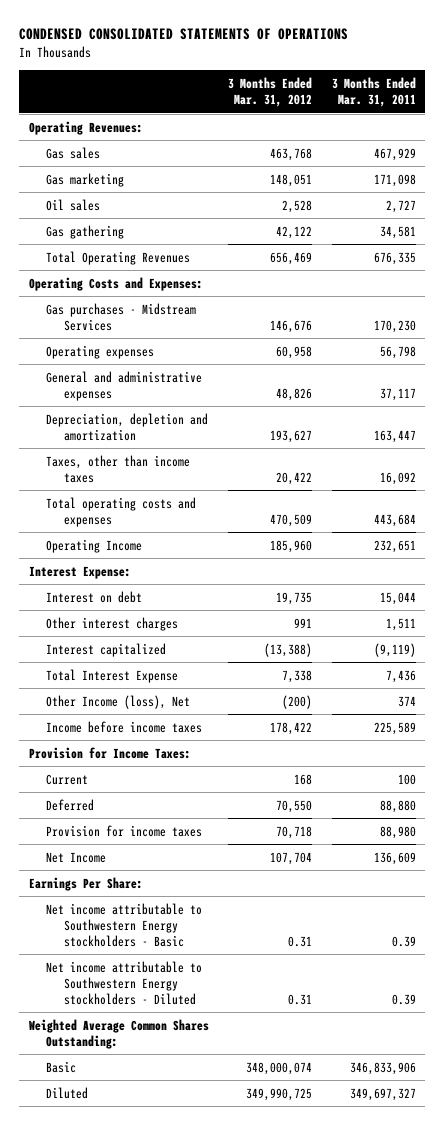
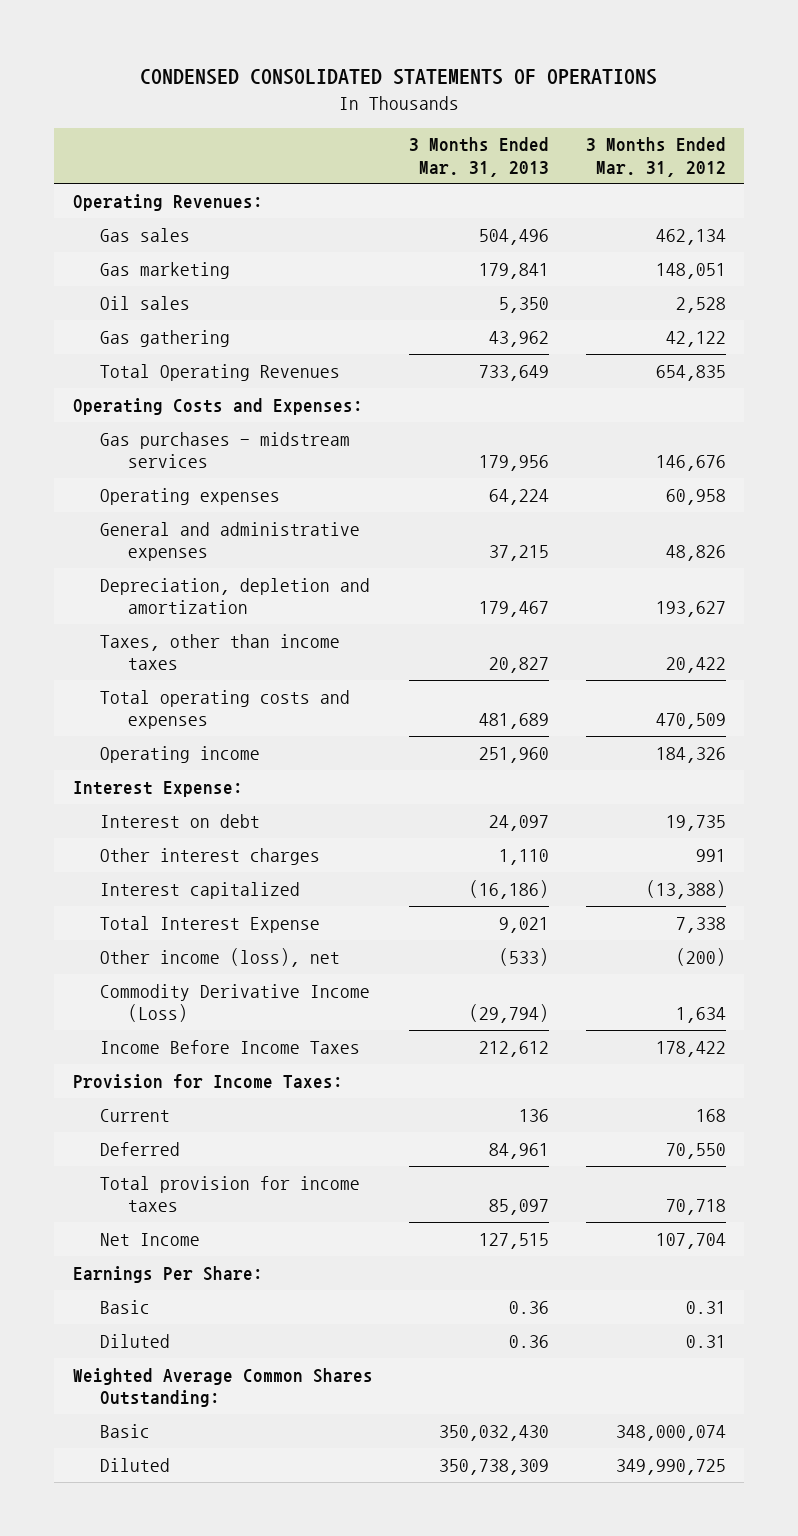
[331,77,416,108] 3 Months Ended Mar. 31, 2011 -> none
none -> [409,137,550,177] 3 Months Ended Mar. 31, 2013
[270,147,313,161] 463,768 -> [655,228,726,245] 462,134
[270,251,313,265] 656,469 -> [655,364,726,381] 654,835
[46,302,197,331] Gas purchases - Midstream Services -> [100,431,351,468] Gas purchases - midstream services
[46,538,143,553] Operating Income -> [100,745,261,763] Operating income
[270,539,313,553] 185,960 -> [655,746,726,763] 184,326
[46,694,191,709] Other Income (loss), Net -> [100,947,341,967] Other income (loss), net
none -> [100,983,371,1022] Commodity Derivative Income (Loss)
[46,720,203,733] Income before income taxes -> [100,1039,361,1054] Income Before Income Taxes
[46,824,203,837] Provision for income taxes -> [100,1175,361,1212] Total provision for income taxes
[46,902,203,947] Net income attributable to Southwestern Energy stockholders - Basic -> [100,1299,151,1314] Basic
[46,960,203,1005] Net income attributable to Southwestern Energy stockholders - Diluted -> [100,1333,171,1348] Diluted

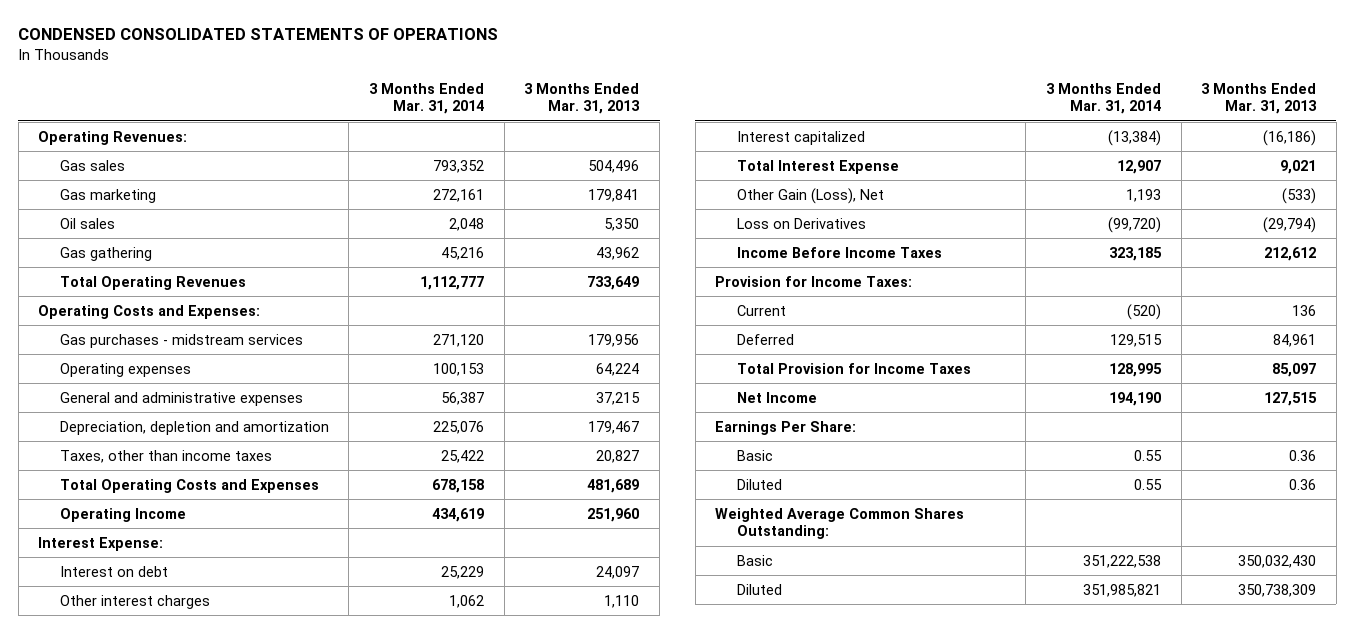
[585,137,726,177] 3 Months Ended Mar. 31, 2012 -> none
none -> [369,82,485,115] 3 Months Ended Mar. 31, 2014
[100,689,351,729] Total operating costs and expenses -> [59,478,319,493] Total Operating Costs and Expenses
[100,745,261,763] Operating income -> [59,507,186,522] Operating Income
[100,947,341,967] Other income (loss), net -> [736,187,884,204] Other Gain (Loss), Net
[100,983,371,1022] Commodity Derivative Income (Loss) -> [736,217,866,229] Loss on Derivatives
[100,1175,361,1212] Total provision for income taxes -> [736,362,971,374] Total Provision for Income Taxes

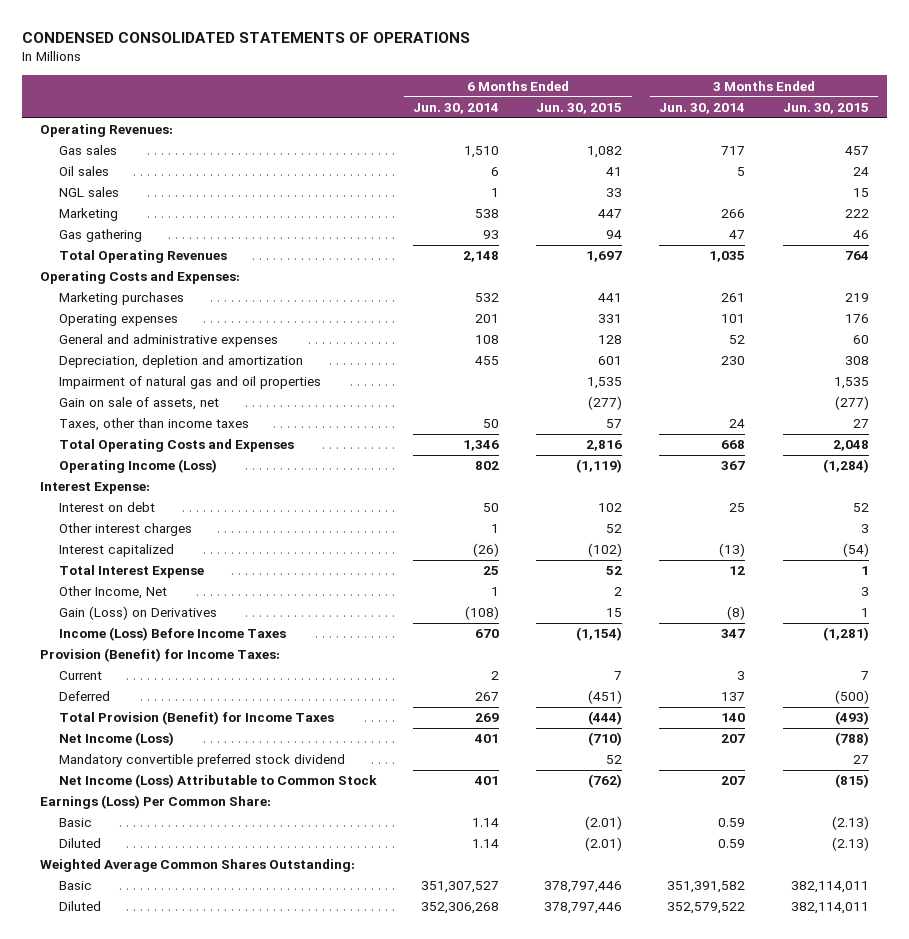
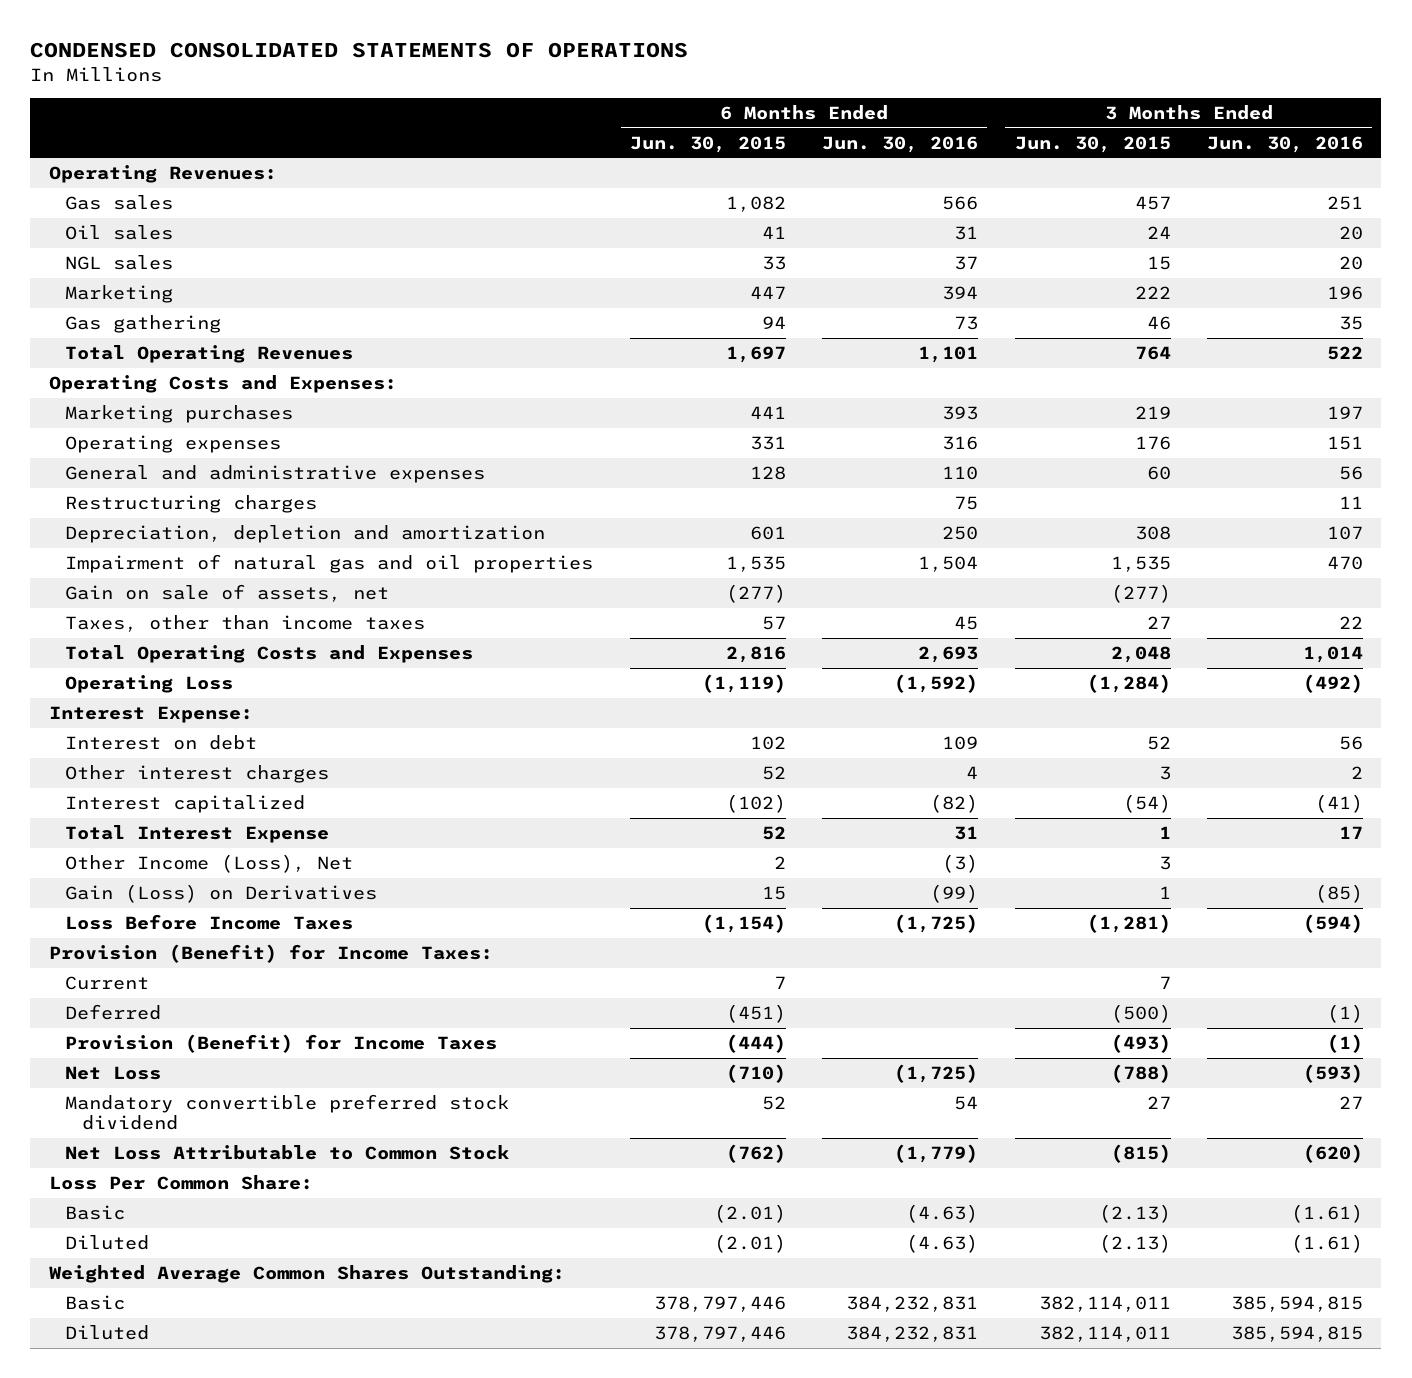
[413,102,500,114] Jun. 30, 2014 -> none
[659,102,746,114] Jun. 30, 2014 -> none
none -> [822,135,979,153] Jun. 30, 2016
none -> [1207,135,1364,153] Jun. 30, 2016
none -> [65,494,318,513] Restructuring charges
[59,459,218,474] Operating Income (Loss) -> [65,674,234,693] Operating Loss
[59,586,168,600] Other Income, Net -> [65,853,354,873] Other Income (Loss), Net
[59,627,287,642] Income (Loss) Before Income Taxes -> [65,913,354,930] Loss Before Income Taxes
[59,711,335,726] Total Provision (Benefit) for Income Taxes -> [65,1033,498,1053] Provision (Benefit) for Income Taxes
[59,732,175,747] Net Income (Loss) -> [65,1065,162,1080] Net Loss
[59,774,378,789] Net Income (Loss) Attributable to Common Stock -> [65,1144,510,1160] Net Loss Attributable to Common Stock
[40,795,272,810] Earnings (Loss) Per Common Share: -> [48,1174,313,1190] Loss Per Common Share:

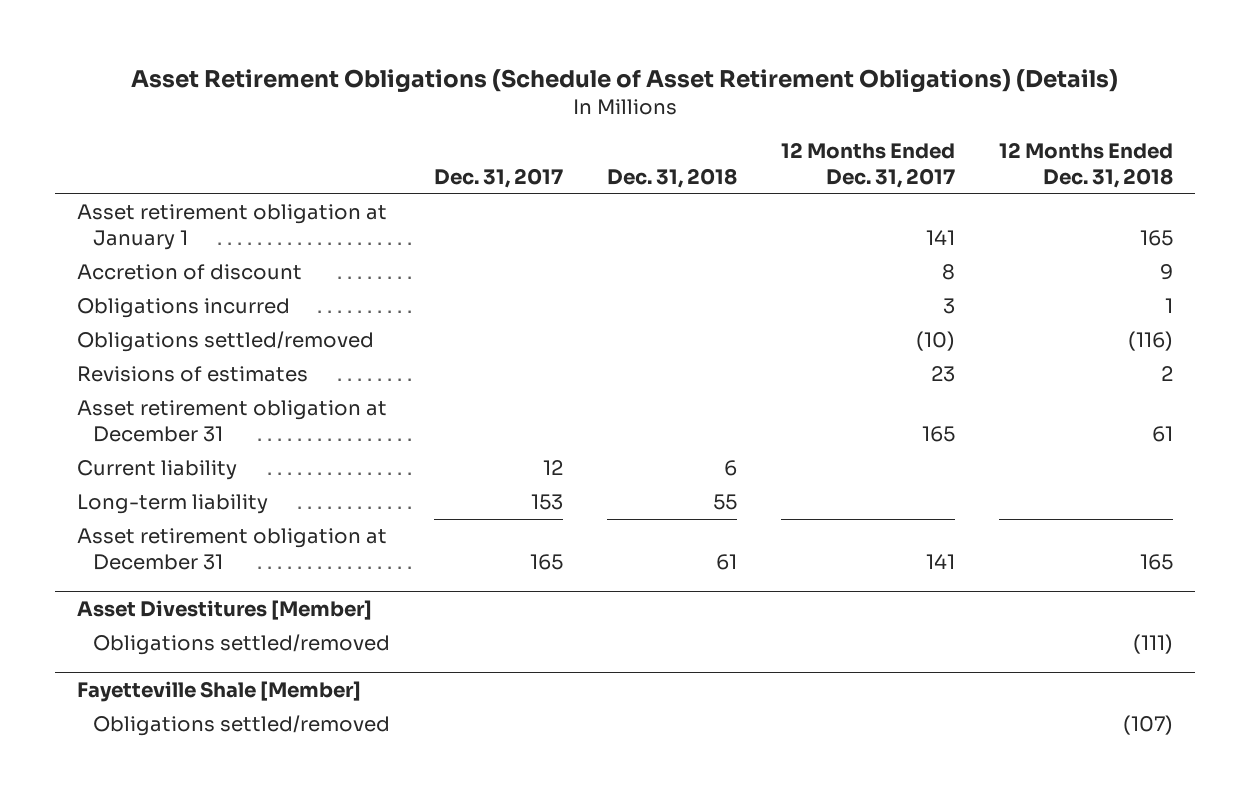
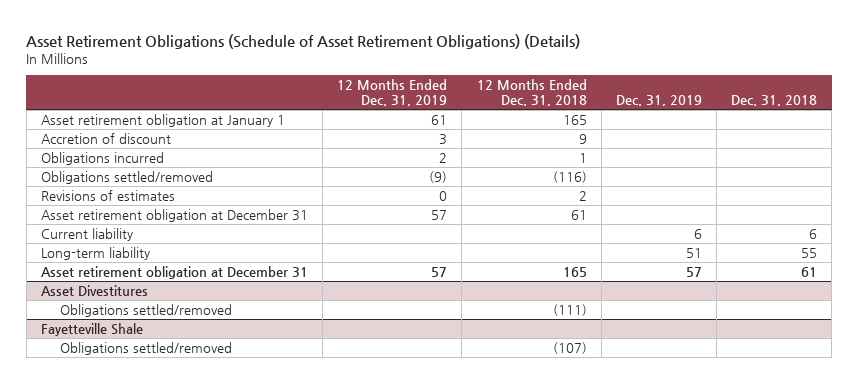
[434,167,564,188] Dec. 31, 2017 -> none
[780,142,955,188] 12 Months Ended Dec. 31, 2017 -> none
none -> [337,78,448,107] 12 Months Ended Dec. 31, 2019
none -> [615,95,702,107] Dec. 31, 2019
[77,600,373,621] Asset Divestitures [Member] -> [40,284,148,296] Asset Divestitures
[77,681,362,703] Fayetteville Shale [Member] -> [40,322,143,336] Fayetteville Shale

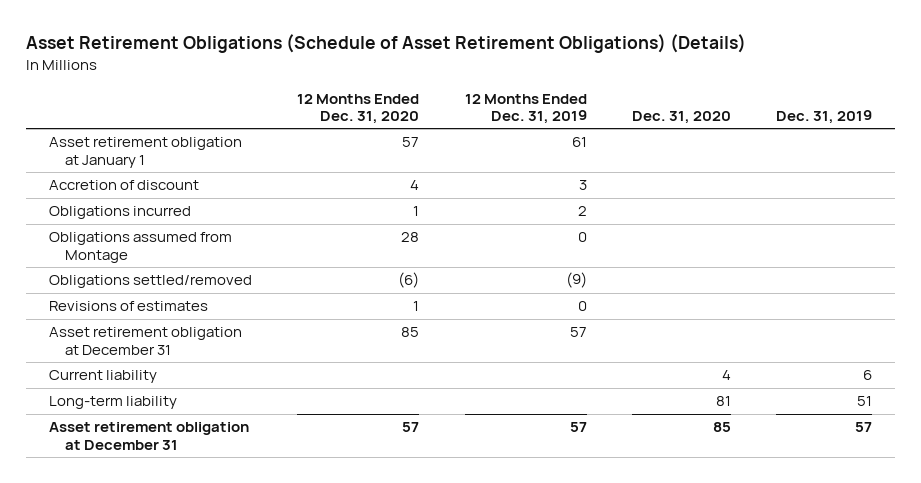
[476,78,587,107] 12 Months Ended Dec. 31, 2018 -> none
[731,95,818,107] Dec. 31, 2018 -> none
none -> [297,93,420,124] 12 Months Ended Dec. 31, 2020
none -> [631,110,731,124] Dec. 31, 2020
none -> [48,232,232,263] Obligations assumed from Montage
[40,284,148,296] Asset Divestitures -> none
[59,303,232,317] Obligations settled/removed -> none
[40,322,143,336] Fayetteville Shale -> none
[59,341,232,355] Obligations settled/removed -> none

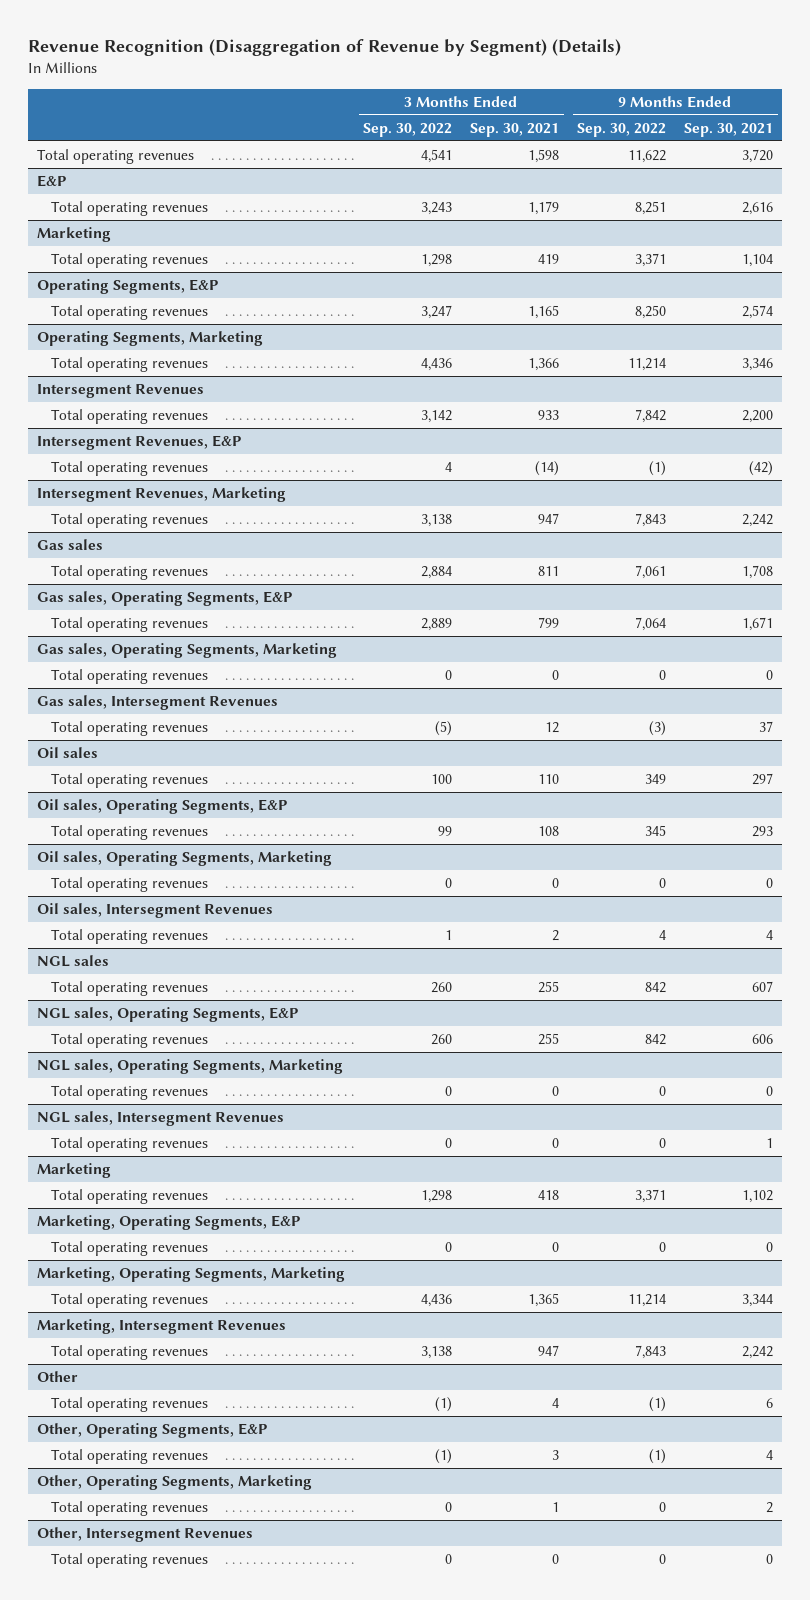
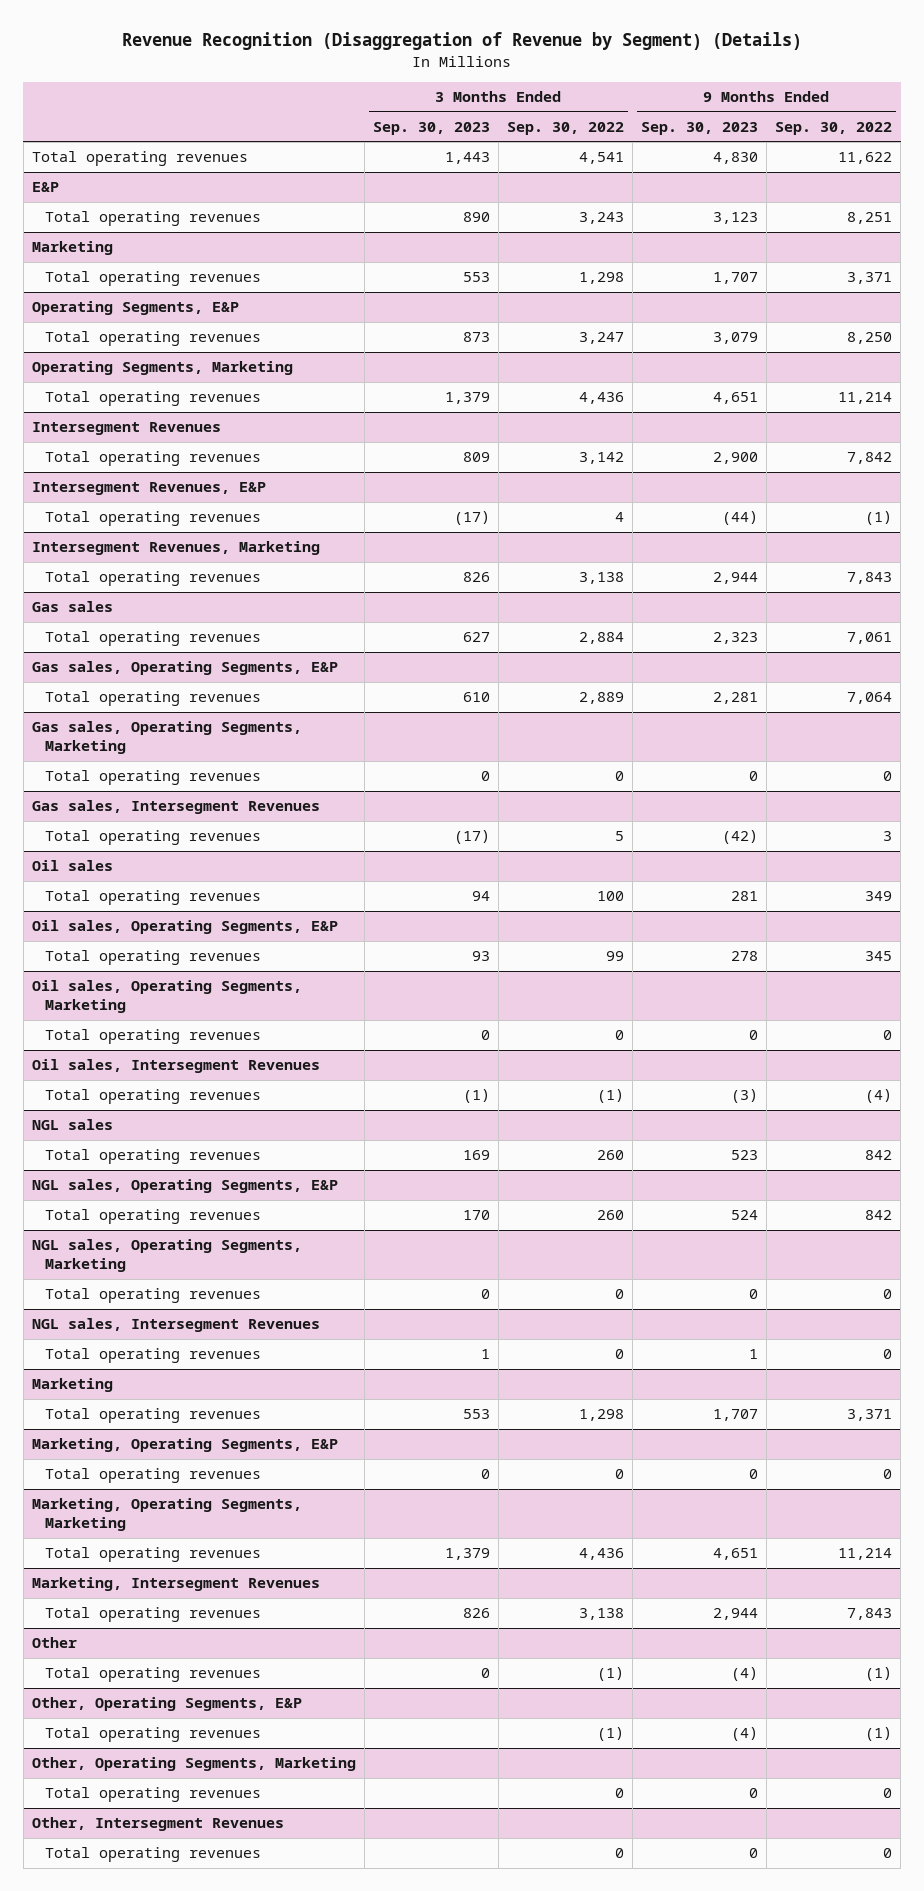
[470,122,560,137] Sep. 30, 2021 -> none
[684,122,774,137] Sep. 30, 2021 -> none
none -> [372,121,490,135] Sep. 30, 2023
none -> [640,121,758,135] Sep. 30, 2023
[435,720,453,736] (5) -> [614,831,624,842] 5
[649,720,667,736] (3) -> [882,831,892,842] 3
[445,929,453,940] 1 -> [596,1089,624,1104] (1)
[659,929,667,940] 4 -> [864,1089,892,1104] (4)

